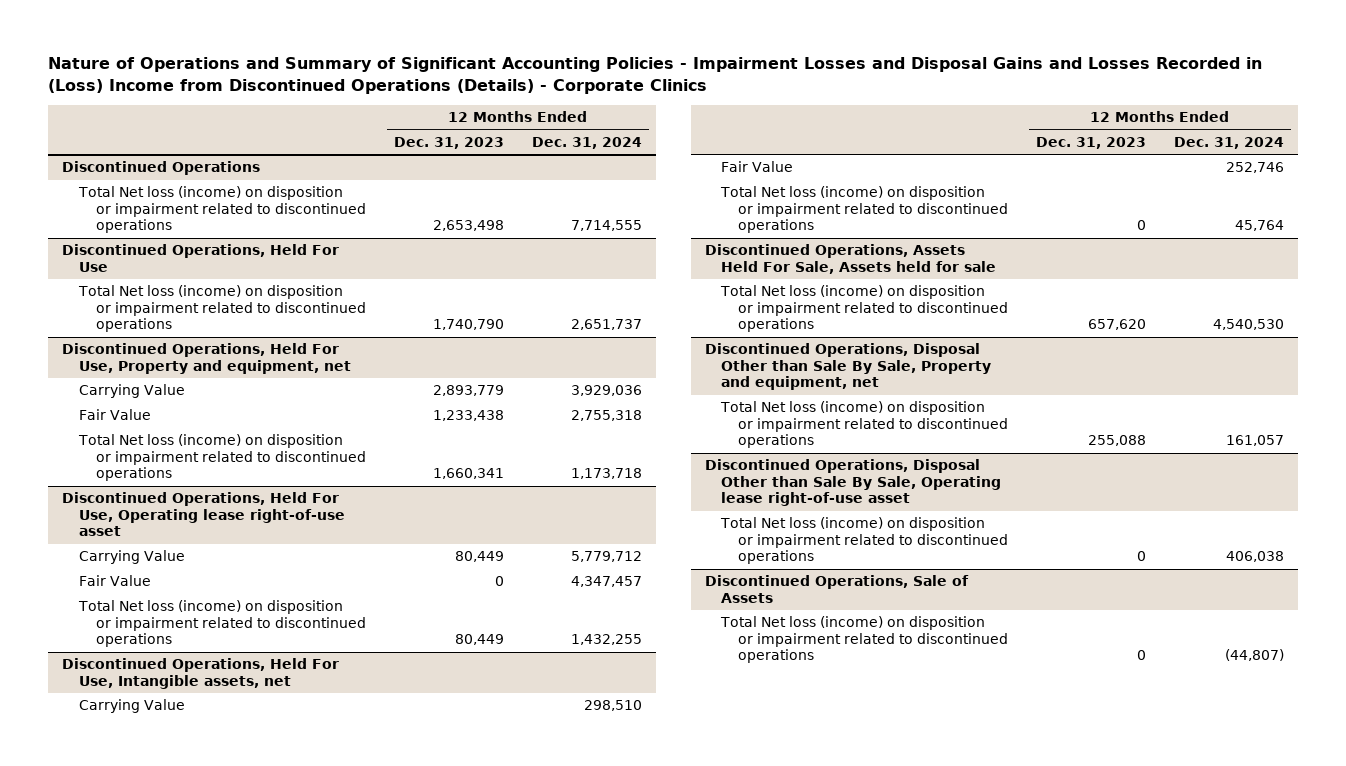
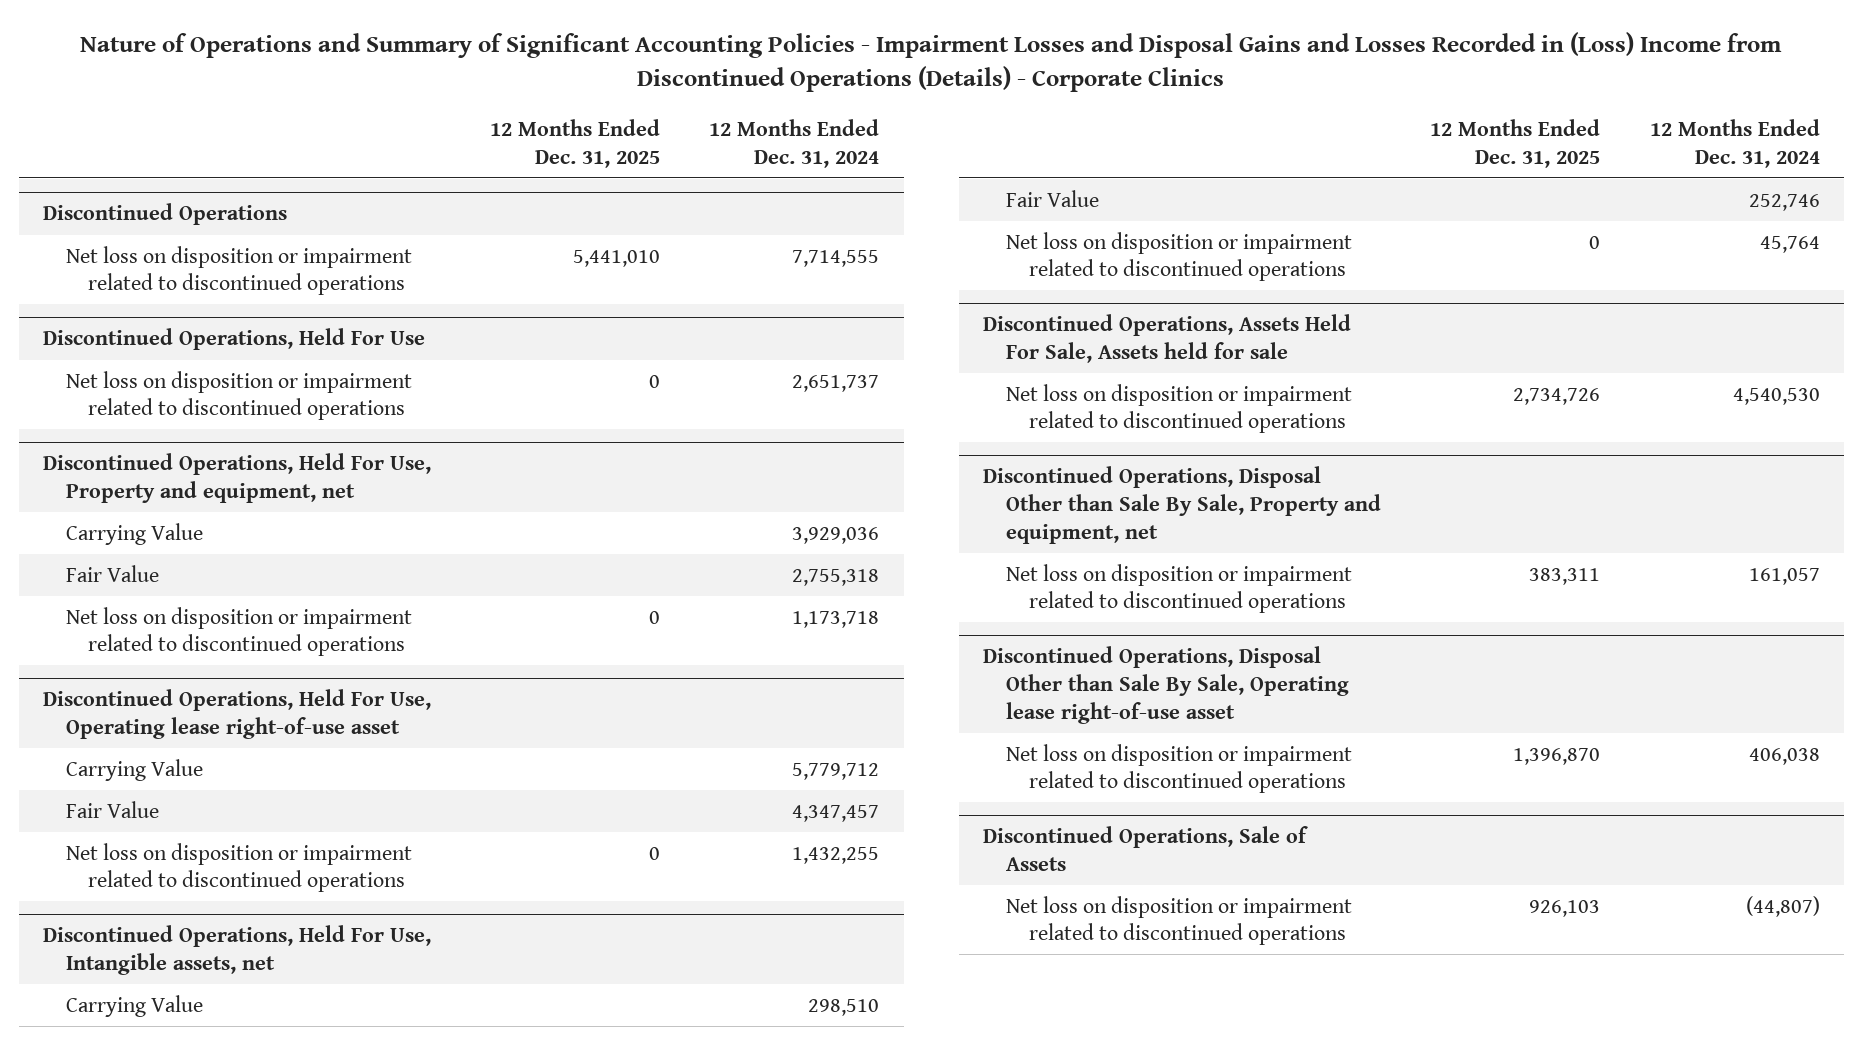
[393,137,504,150] Dec. 31, 2023 -> none
none -> [490,118,661,168] 12 Months Ended Dec. 31, 2025
[77,186,366,234] Total Net loss (income) on disposition or impairment related to discontinued operations -> [65,245,412,296] Net loss on disposition or impairment related to discontinued operations
[77,285,366,333] Total Net loss (income) on disposition or impairment related to discontinued operations -> [65,370,412,421] Net loss on disposition or impairment related to discontinued operations
[77,434,366,482] Total Net loss (income) on disposition or impairment related to discontinued operations -> [65,606,412,657] Net loss on disposition or impairment related to discontinued operations
[77,600,366,648] Total Net loss (income) on disposition or impairment related to discontinued operations -> [65,842,412,893] Net loss on disposition or impairment related to discontinued operations
[720,186,1009,234] Total Net loss (income) on disposition or impairment related to discontinued operations -> [1006,231,1353,282] Net loss on disposition or impairment related to discontinued operations
[720,285,1009,333] Total Net loss (income) on disposition or impairment related to discontinued operations -> [1006,383,1353,434] Net loss on disposition or impairment related to discontinued operations
[720,401,1009,449] Total Net loss (income) on disposition or impairment related to discontinued operations -> [1006,563,1353,614] Net loss on disposition or impairment related to discontinued operations
[720,517,1009,565] Total Net loss (income) on disposition or impairment related to discontinued operations -> [1006,743,1353,794] Net loss on disposition or impairment related to discontinued operations
[720,616,1009,664] Total Net loss (income) on disposition or impairment related to discontinued operations -> [1006,895,1353,946] Net loss on disposition or impairment related to discontinued operations

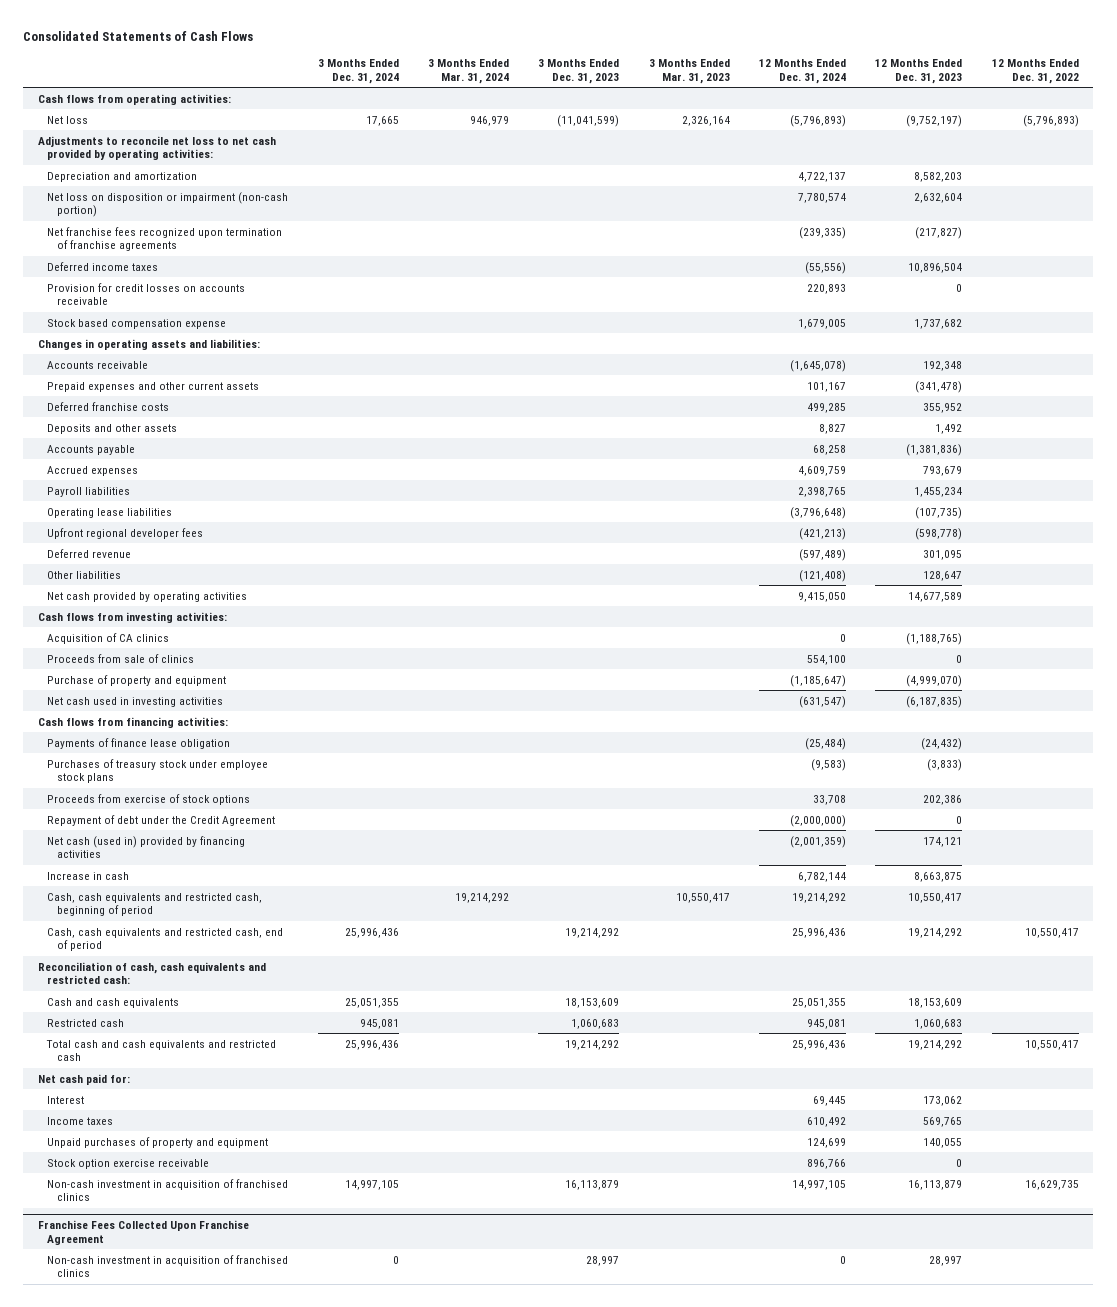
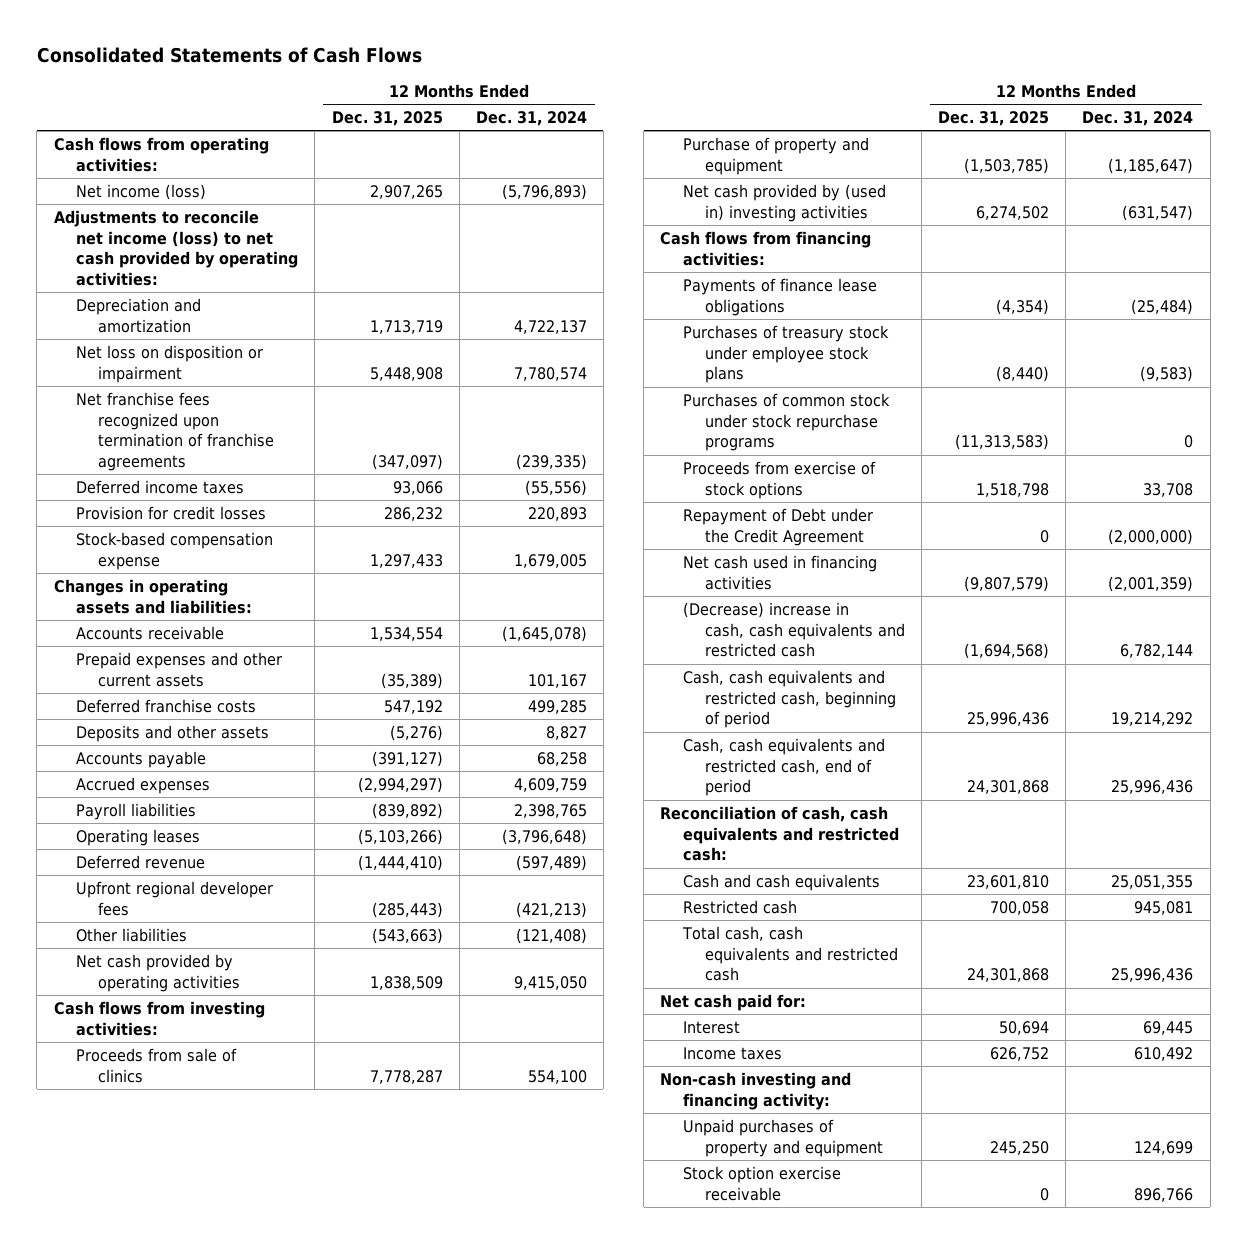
[317,59,399,84] 3 Months Ended Dec. 31, 2024 -> none
[428,59,510,84] 3 Months Ended Mar. 31, 2024 -> none
[538,59,620,84] 3 Months Ended Dec. 31, 2023 -> none
[648,59,730,84] 3 Months Ended Mar. 31, 2023 -> none
[875,59,963,84] 12 Months Ended Dec. 31, 2023 -> none
[991,59,1079,84] 12 Months Ended Dec. 31, 2022 -> none
none -> [331,111,443,127] Dec. 31, 2025
[47,115,89,124] Net loss -> [75,183,206,200] Net income (loss)
[38,135,277,161] Adjustments to reconcile net loss to net cash provided by operating activities: -> [53,209,298,287] Adjustments to reconcile net income (loss) to net cash provided by operating activities:
[47,191,289,218] Net loss on disposition or impairment (non-cash portion) -> [75,344,263,383] Net loss on disposition or impairment
[47,282,246,306] Provision for credit losses on accounts receivable -> [75,505,266,520] Provision for credit losses
[47,318,227,329] Stock based compensation expense -> [75,531,273,570] Stock-based compensation expense
[47,507,173,518] Operating lease liabilities -> [75,828,200,846] Operating leases
[47,527,204,539] Upfront regional developer fees -> [75,880,273,916] Upfront regional developer fees
[47,632,170,644] Acquisition of CA clinics -> none
[47,696,224,707] Net cash used in investing activities -> [682,183,886,222] Net cash provided by (used in) investing activities
[47,737,231,749] Payments of finance lease obligation -> [682,277,877,316] Payments of finance lease obligations
none -> [682,392,890,452] Purchases of common stock under stock repurchase programs
[47,814,276,826] Repayment of debt under the Credit Agreement -> [682,507,873,546] Repayment of Debt under the Credit Agreement
[47,835,246,859] Net cash (used in) provided by financing activities -> [682,554,877,590] Net cash used in financing activities
[47,871,130,880] Increase in cash -> [682,601,905,658] (Decrease) increase in cash, cash equivalents and restricted cash
[46,1039,277,1062] Total cash and cash equivalents and restricted cash -> [681,925,898,982] Total cash, cash equivalents and restricted cash
none -> [660,1071,852,1110] Non-cash investing and financing activity:
[47,1178,289,1202] Non-cash investment in acquisition of franchised clinics -> none
[38,1220,250,1245] Franchise Fees Collected Upon Franchise Agreement -> none
[47,1254,289,1278] Non-cash investment in acquisition of franchised clinics -> none

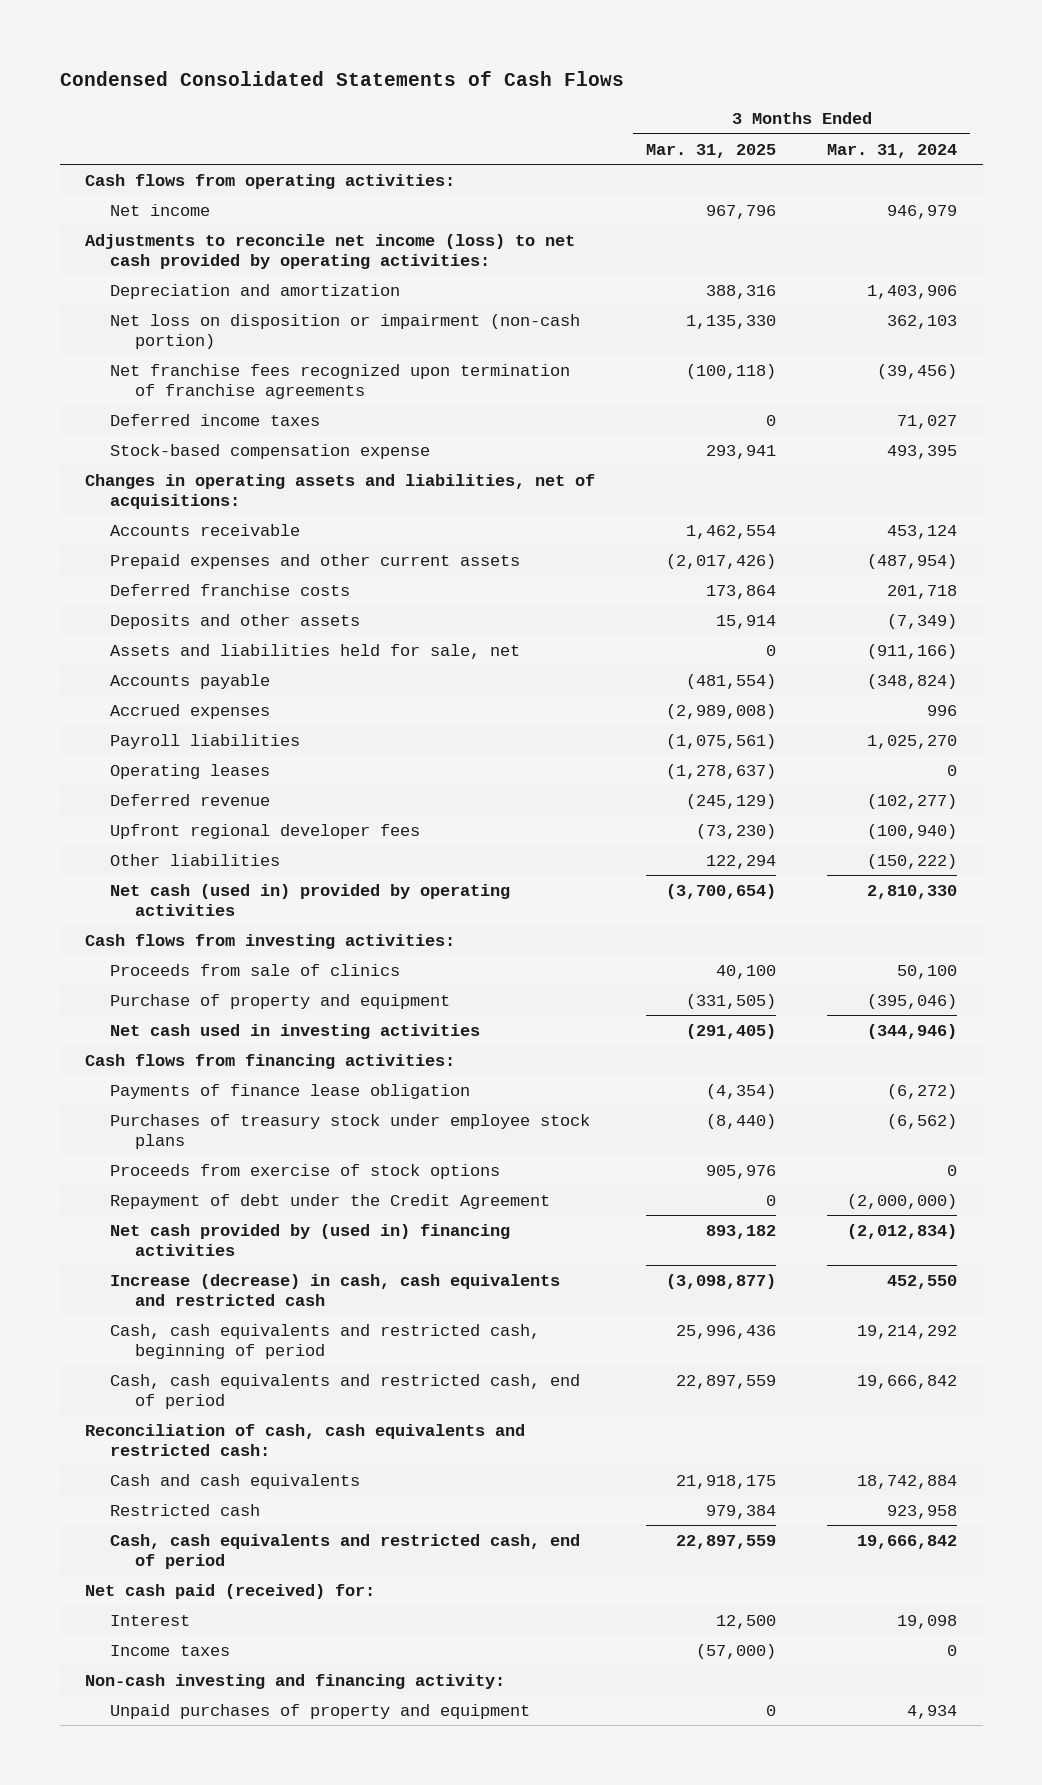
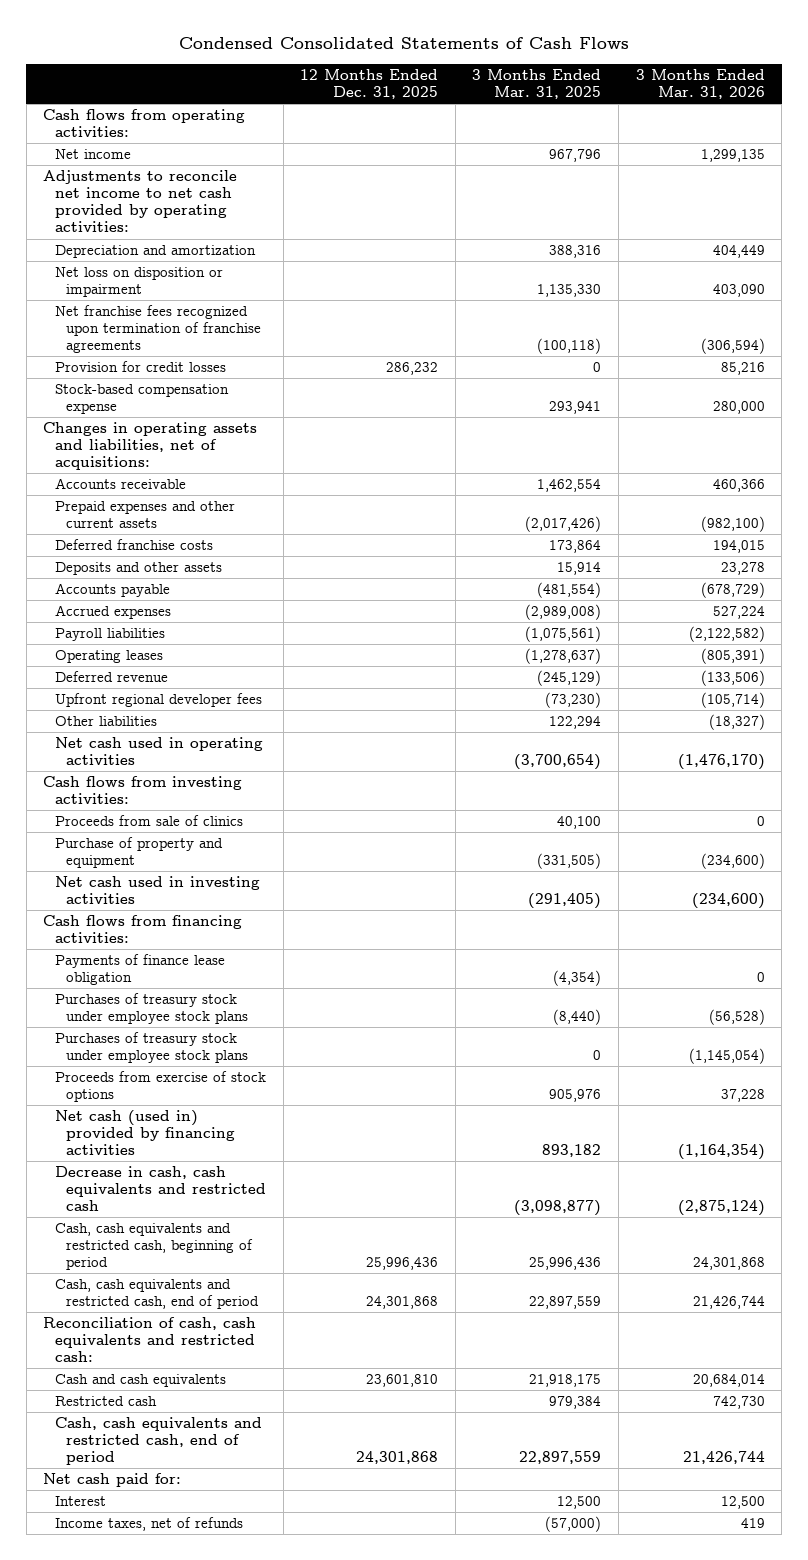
[827,143,958,158] Mar. 31, 2024 -> none
none -> [300,68,439,99] 12 Months Ended Dec. 31, 2025
none -> [635,68,765,99] 3 Months Ended Mar. 31, 2026
[85,233,576,269] Adjustments to reconcile net income (loss) to net cash provided by operating activities: -> [43,170,238,233] Adjustments to reconcile net income to net cash provided by operating activities:
[110,313,581,349] Net loss on disposition or impairment (non-cash portion) -> [54,267,223,298] Net loss on disposition or impairment
[110,413,321,426] Deferred income taxes -> none
none -> [54,361,226,373] Provision for credit losses
[110,643,521,659] Assets and liabilities held for sale, net -> none
[110,883,511,916] Net cash (used in) provided by operating activities -> [54,737,263,766] Net cash used in operating activities
none -> [54,1032,249,1064] Purchases of treasury stock under employee stock plans
[110,1193,551,1209] Repayment of debt under the Credit Agreement -> none
[110,1223,511,1256] Net cash provided by (used in) financing activities -> [54,1110,236,1156] Net cash (used in) provided by financing activities
[110,1273,561,1306] Increase (decrease) in cash, cash equivalents and restricted cash -> [54,1166,267,1212] Decrease in cash, cash equivalents and restricted cash
[85,1583,376,1599] Net cash paid (received) for: -> [43,1473,182,1488] Net cash paid for:
[85,1673,506,1689] Non-cash investing and financing activity: -> none
[110,1703,531,1719] Unpaid purchases of property and equipment -> none
[110,1644,231,1656] Income taxes -> [54,1517,243,1532] Income taxes, net of refunds

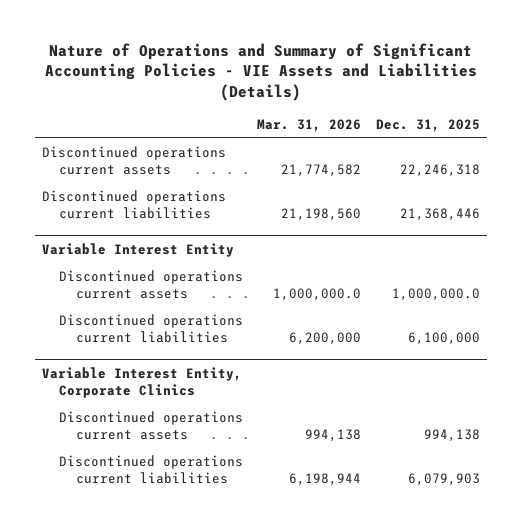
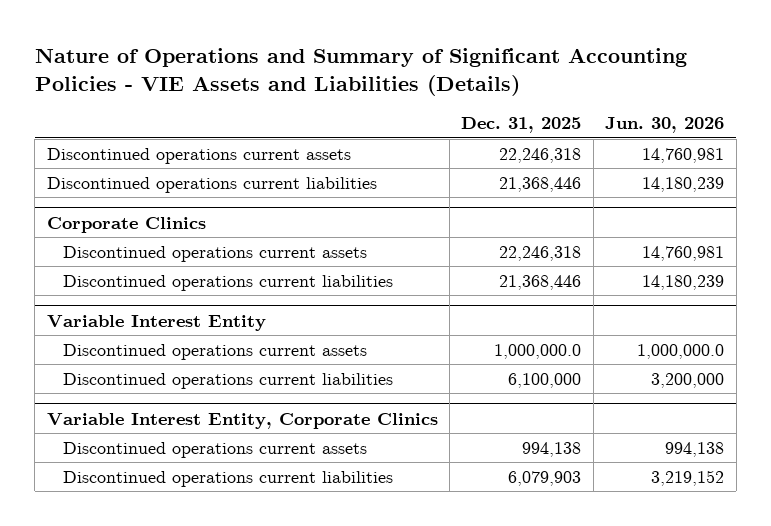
[257,118,362,132] Mar. 31, 2026 -> none
none -> [605,117,725,134] Jun. 30, 2026
none -> [46,216,206,233] Corporate Clinics
none -> [63,245,368,262] Discontinued operations current assets
none -> [63,274,394,291] Discontinued operations current liabilities

